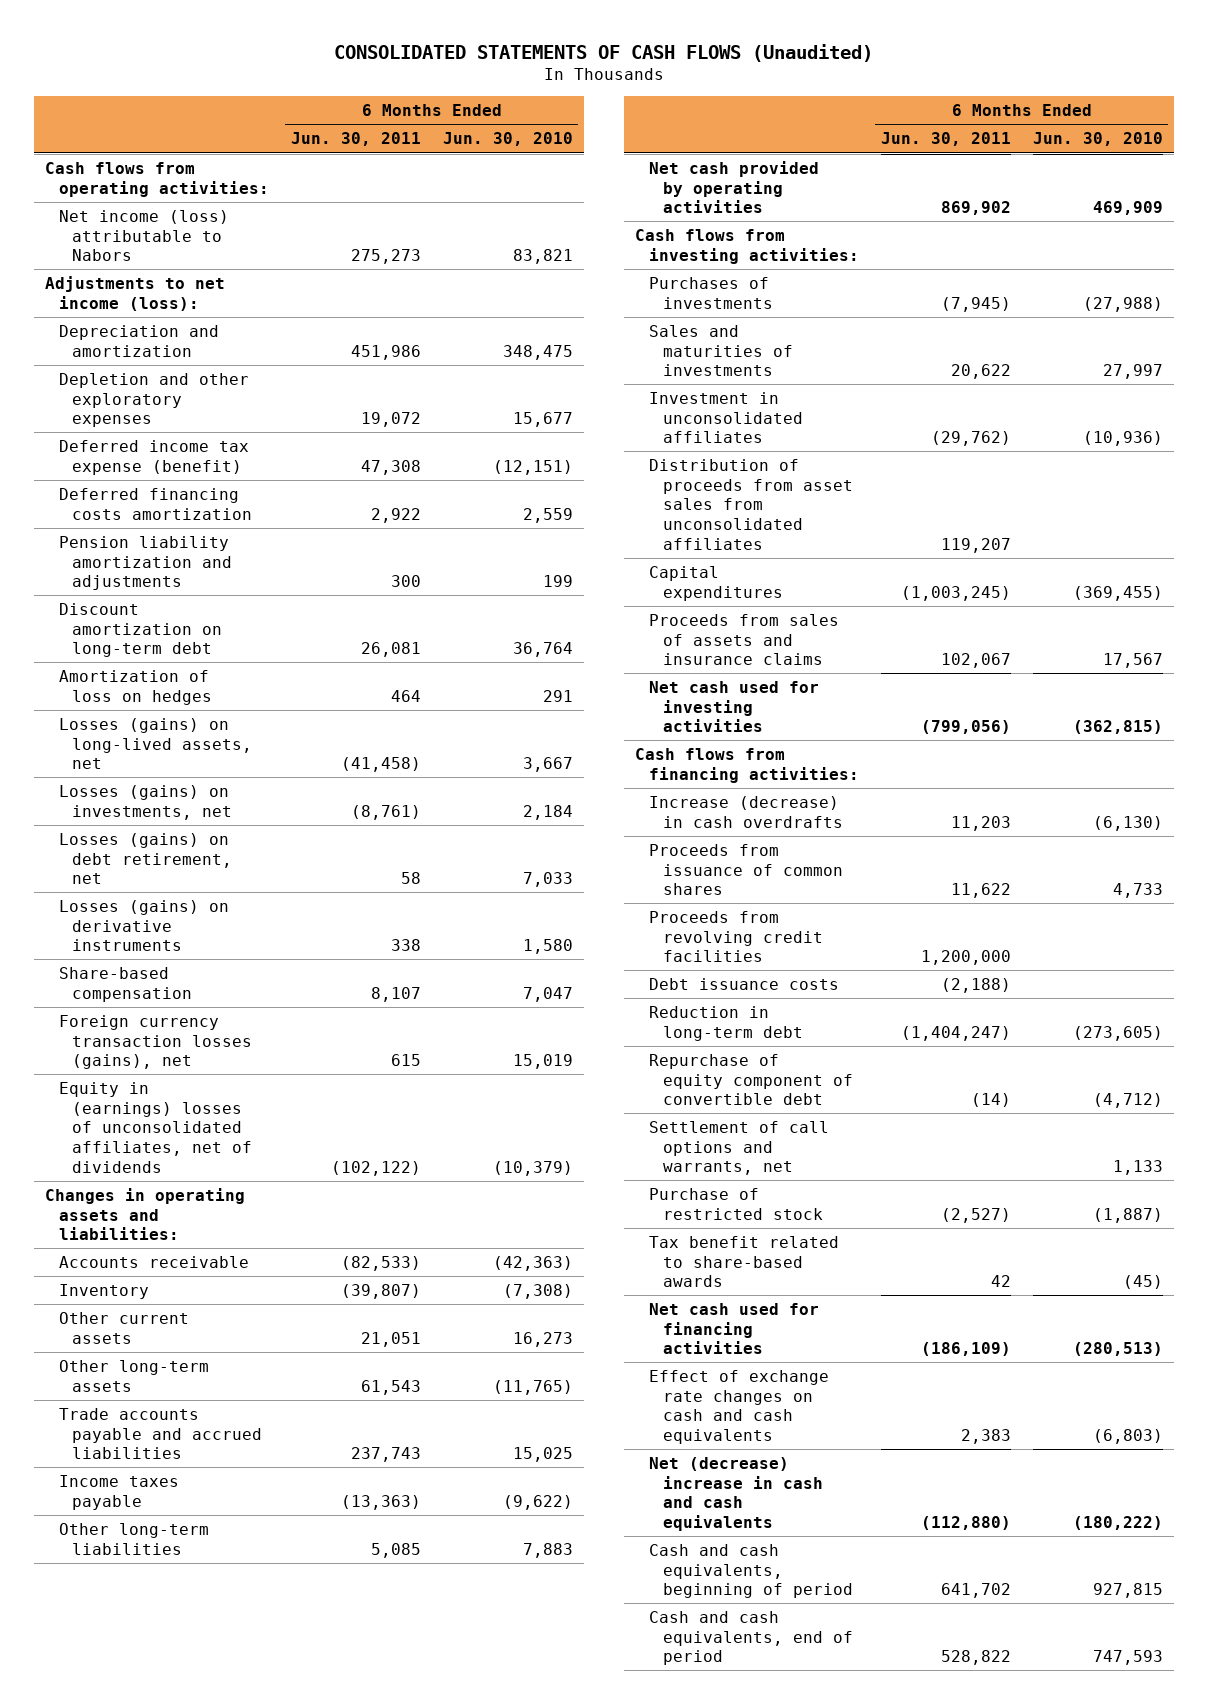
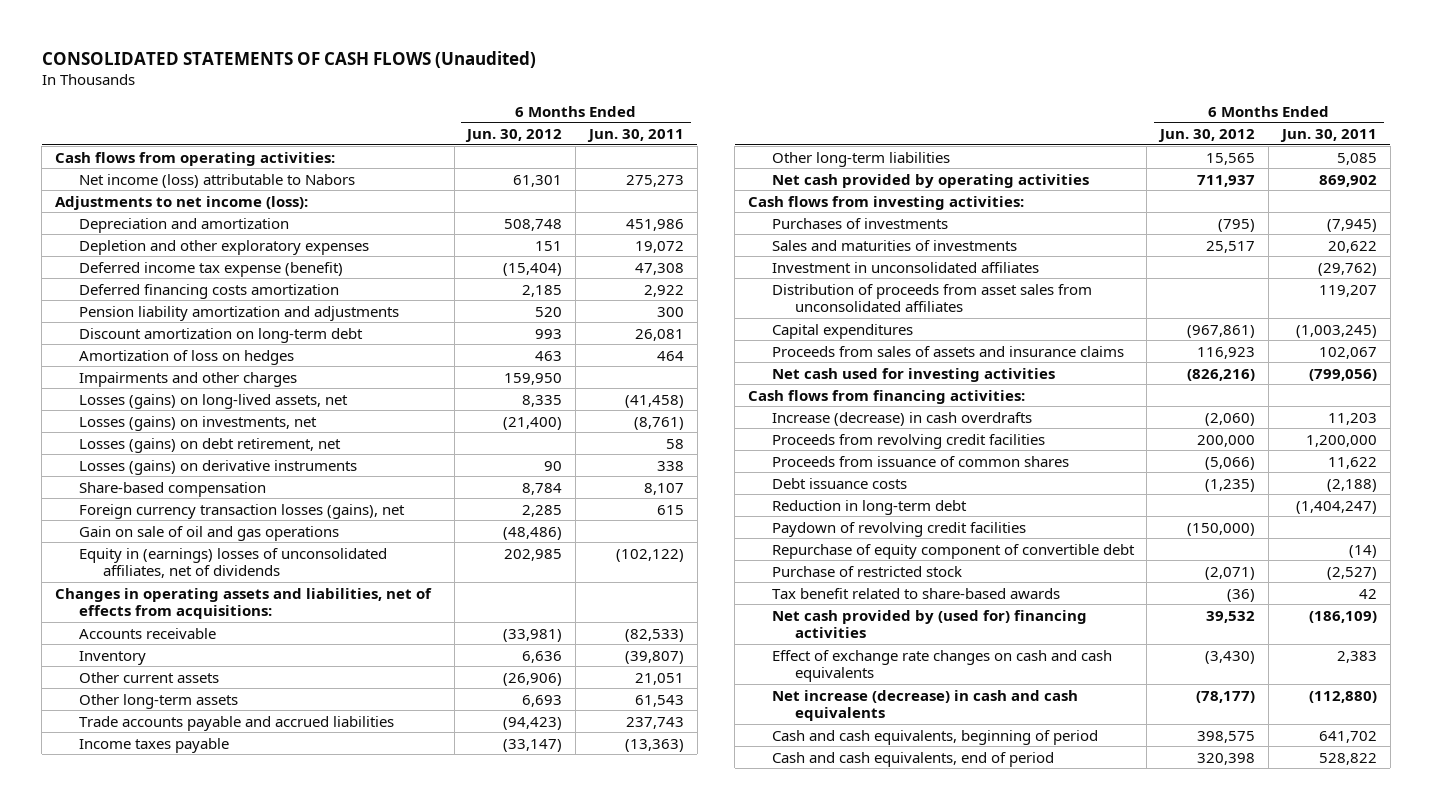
[442,132,573,147] Jun. 30, 2010 -> none
none -> [465,129,563,143] Jun. 30, 2012
none -> [78,371,297,387] Impairments and other charges
none -> [78,525,339,541] Gain on sale of oil and gas operations
[44,1187,245,1241] Changes in operating assets and liabilities: -> [55,587,433,620] Changes in operating assets and liabilities, net of effects from acquisitions:
[648,843,843,896] Proceeds from issuance of common shares -> [771,455,1069,467] Proceeds from issuance of common shares
none -> [771,521,1026,537] Paydown of revolving credit facilities
[648,1120,829,1176] Settlement of call options and warrants, net -> none
[648,1302,819,1355] Net cash used for financing activities -> [771,609,1087,639] Net cash provided by (used for) financing activities
[648,1456,823,1531] Net (decrease) increase in cash and cash equivalents -> [771,689,1078,722] Net increase (decrease) in cash and cash equivalents

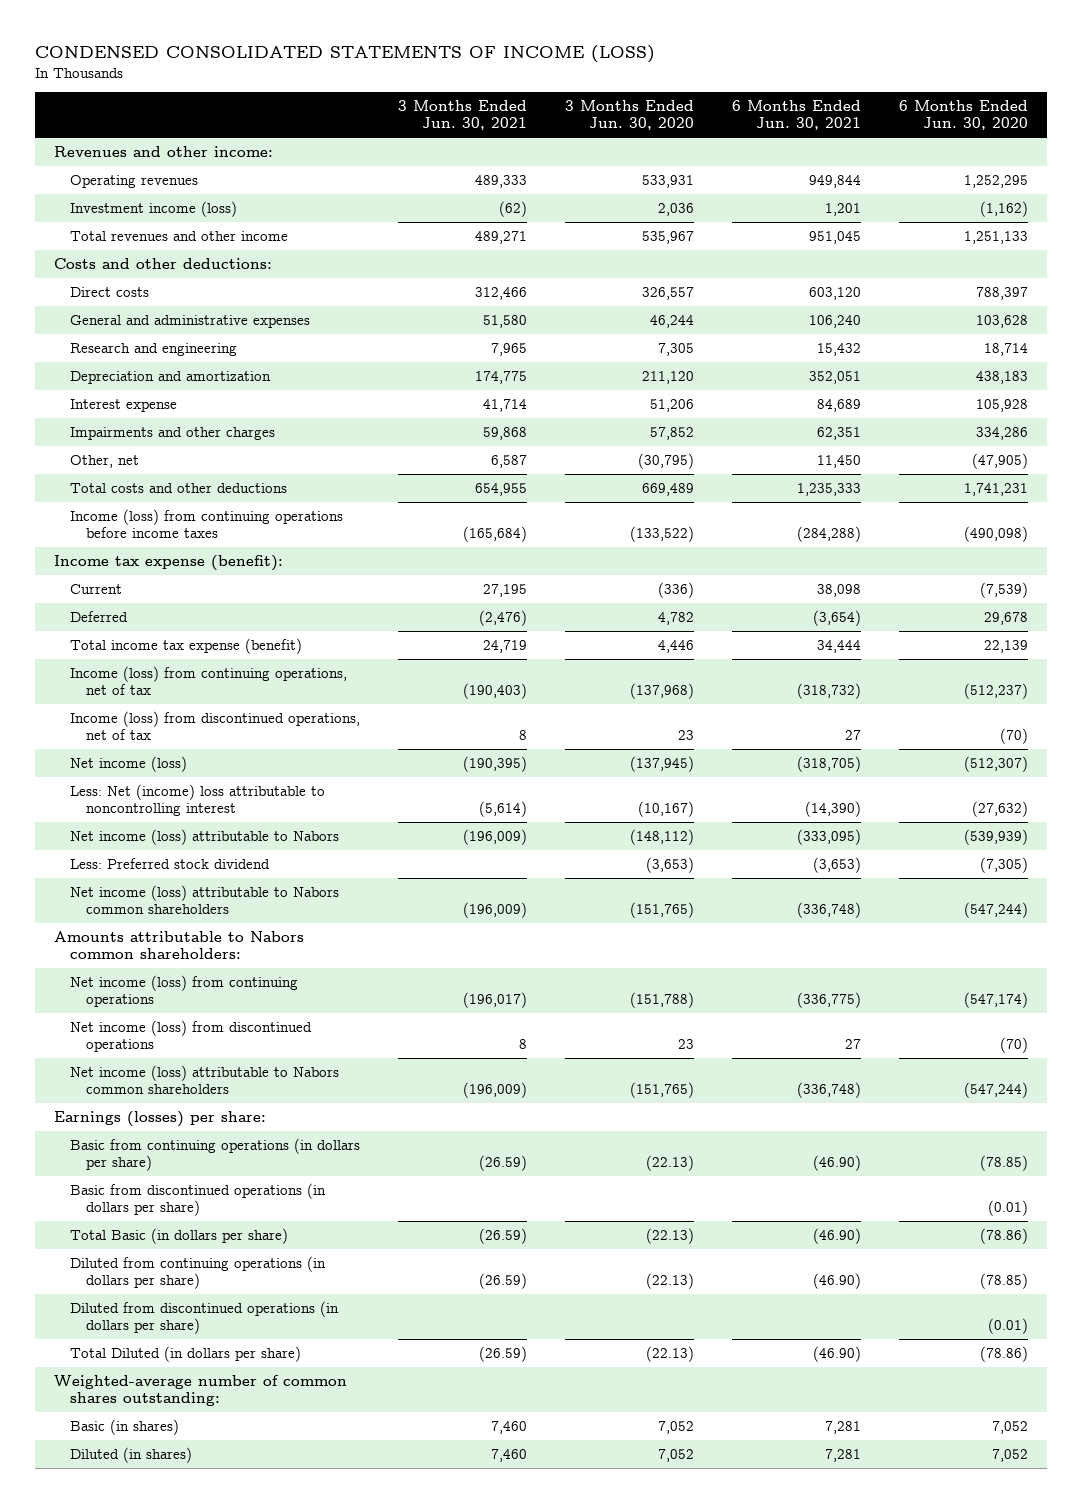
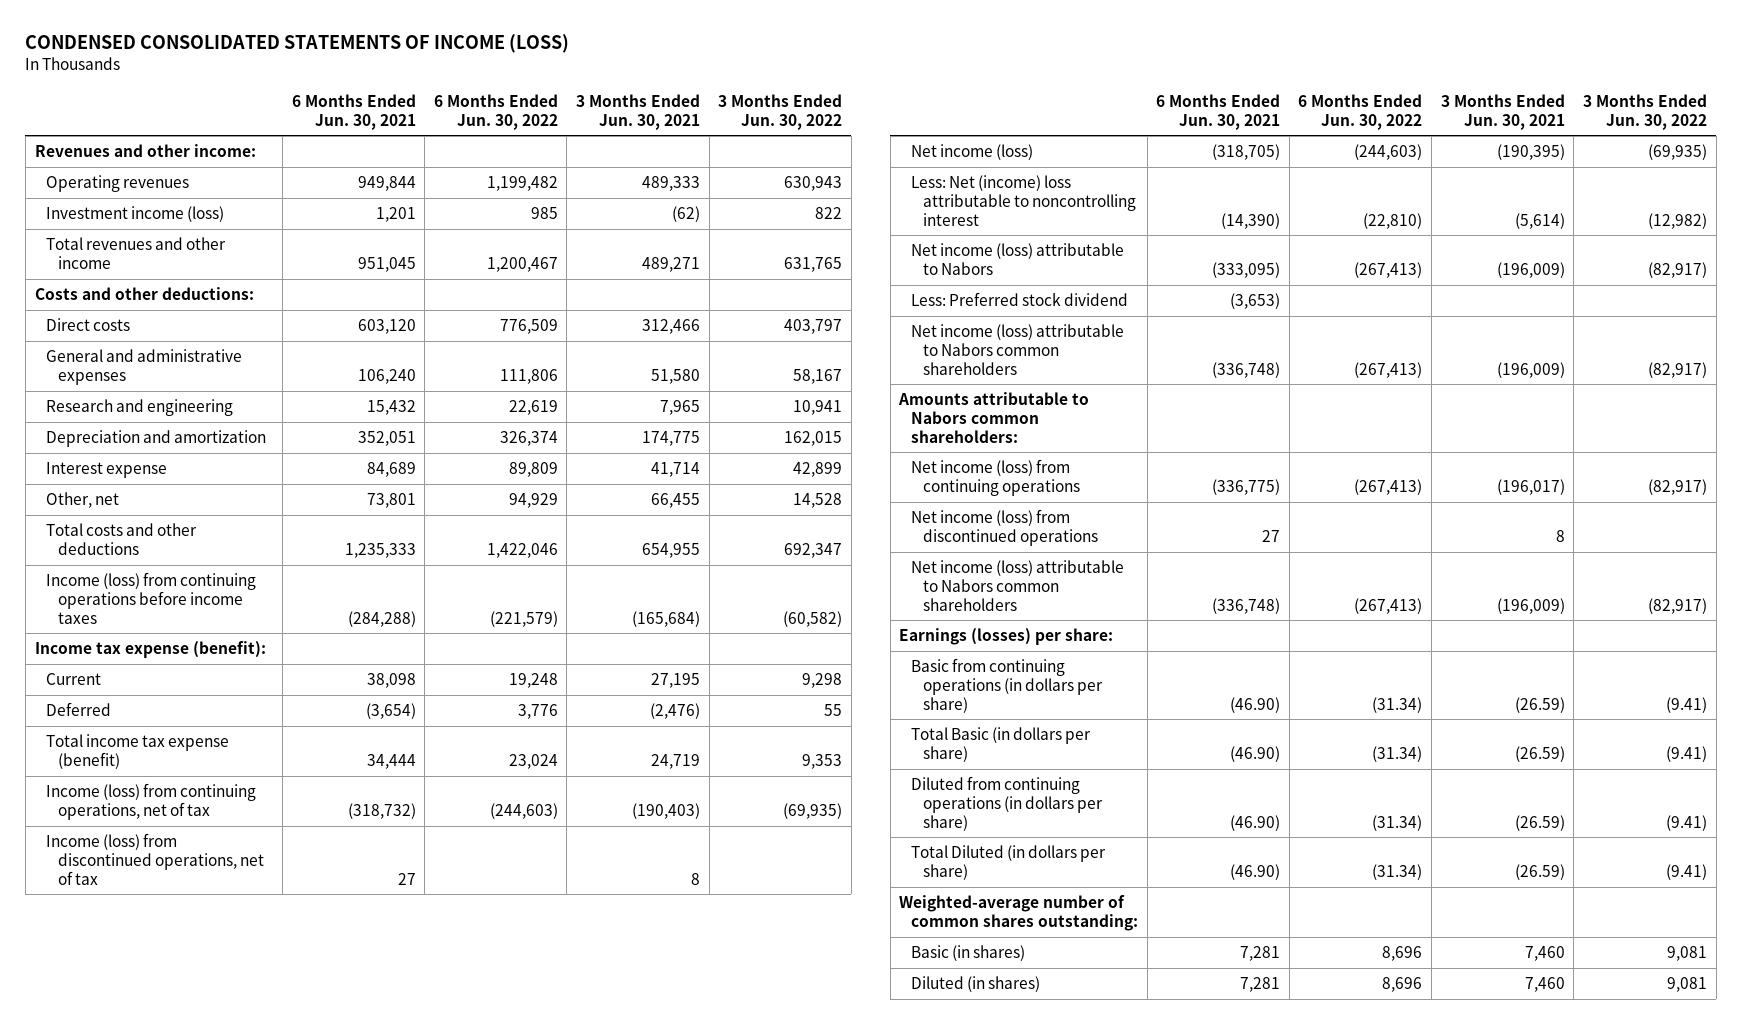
[564,100,694,131] 3 Months Ended Jun. 30, 2020 -> none
[898,100,1028,131] 6 Months Ended Jun. 30, 2020 -> none
none -> [433,93,558,130] 6 Months Ended Jun. 30, 2022
none -> [718,93,843,130] 3 Months Ended Jun. 30, 2022
[70,427,276,441] Impairments and other charges -> none
[490,455,527,469] 6,587 -> [651,493,701,509] 66,455
[816,455,861,469] 11,450 -> [366,493,416,509] 73,801
[70,1183,327,1217] Basic from discontinued operations (in dollars per share) -> none
[70,1301,340,1335] Diluted from discontinued operations (in dollars per share) -> none

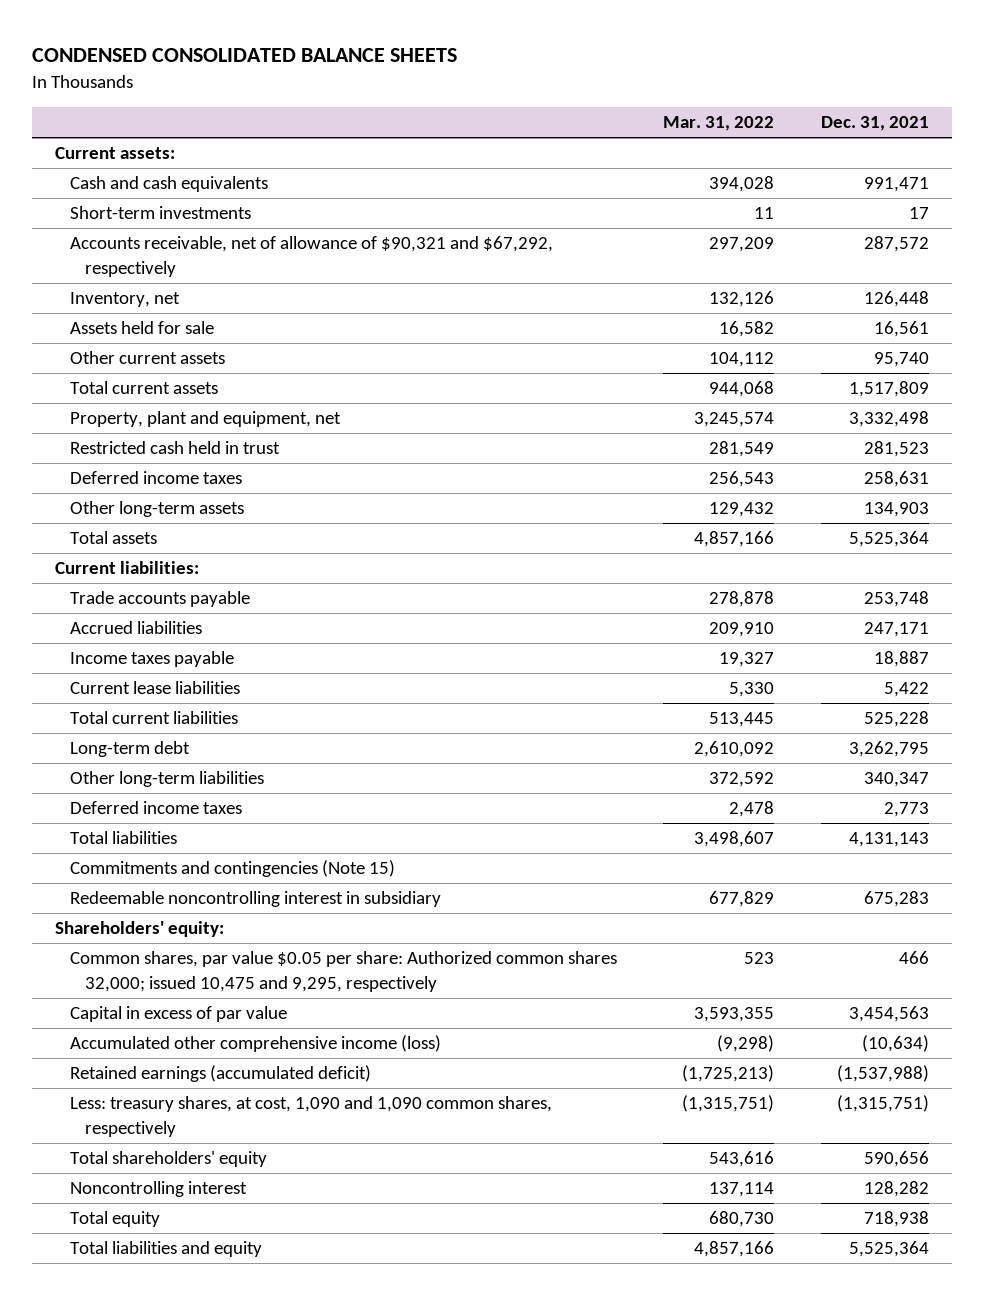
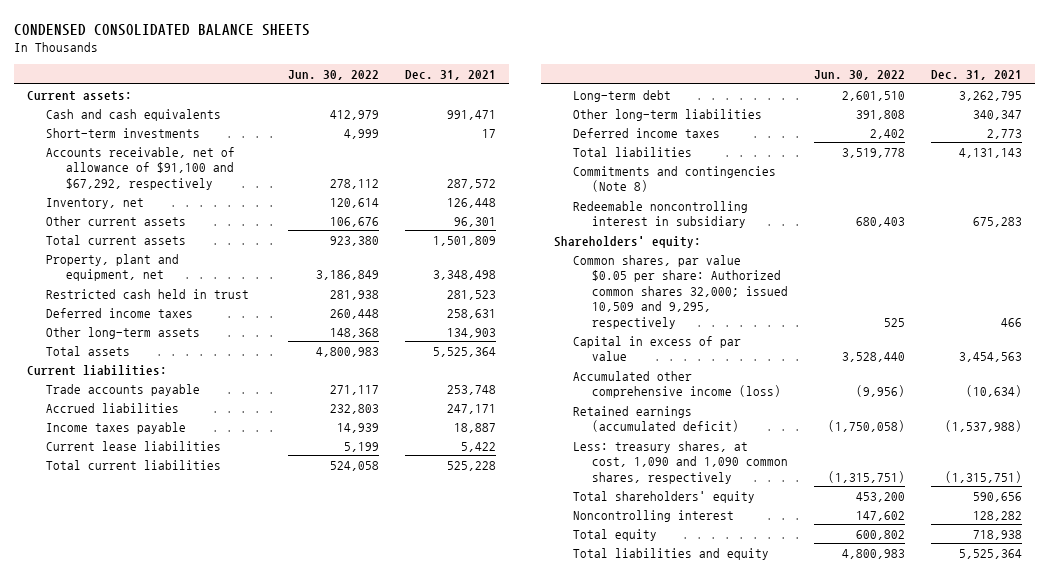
[663,116,775,132] Mar. 31, 2022 -> none
none -> [287,70,379,81] Jun. 30, 2022
[70,236,554,277] Accounts receivable, net of allowance of $90,321 and $67,292, respectively -> [46,146,236,190] Accounts receivable, net of allowance of $91,100 and $67,292, respectively
[70,321,215,335] Assets held for sale -> none
[873,352,929,368] 95,740 -> [453,216,496,227] 96,301
[848,381,929,398] 1,517,809 -> [432,235,496,246] 1,501,809
[848,411,929,428] 3,332,498 -> [432,270,496,281] 3,348,498
[70,860,396,878] Commitments and contingencies (Note 15) -> [573,165,777,193] Commitments and contingencies (Note 8)
[70,951,618,992] Common shares, par value $0.05 per share: Authorized common shares 32,000; issued 10,475 and 9,295, respectively -> [573,254,789,329] Common shares, par value $0.05 per share: Authorized common shares 32,000; issued 10,509 and 9,295, respectively

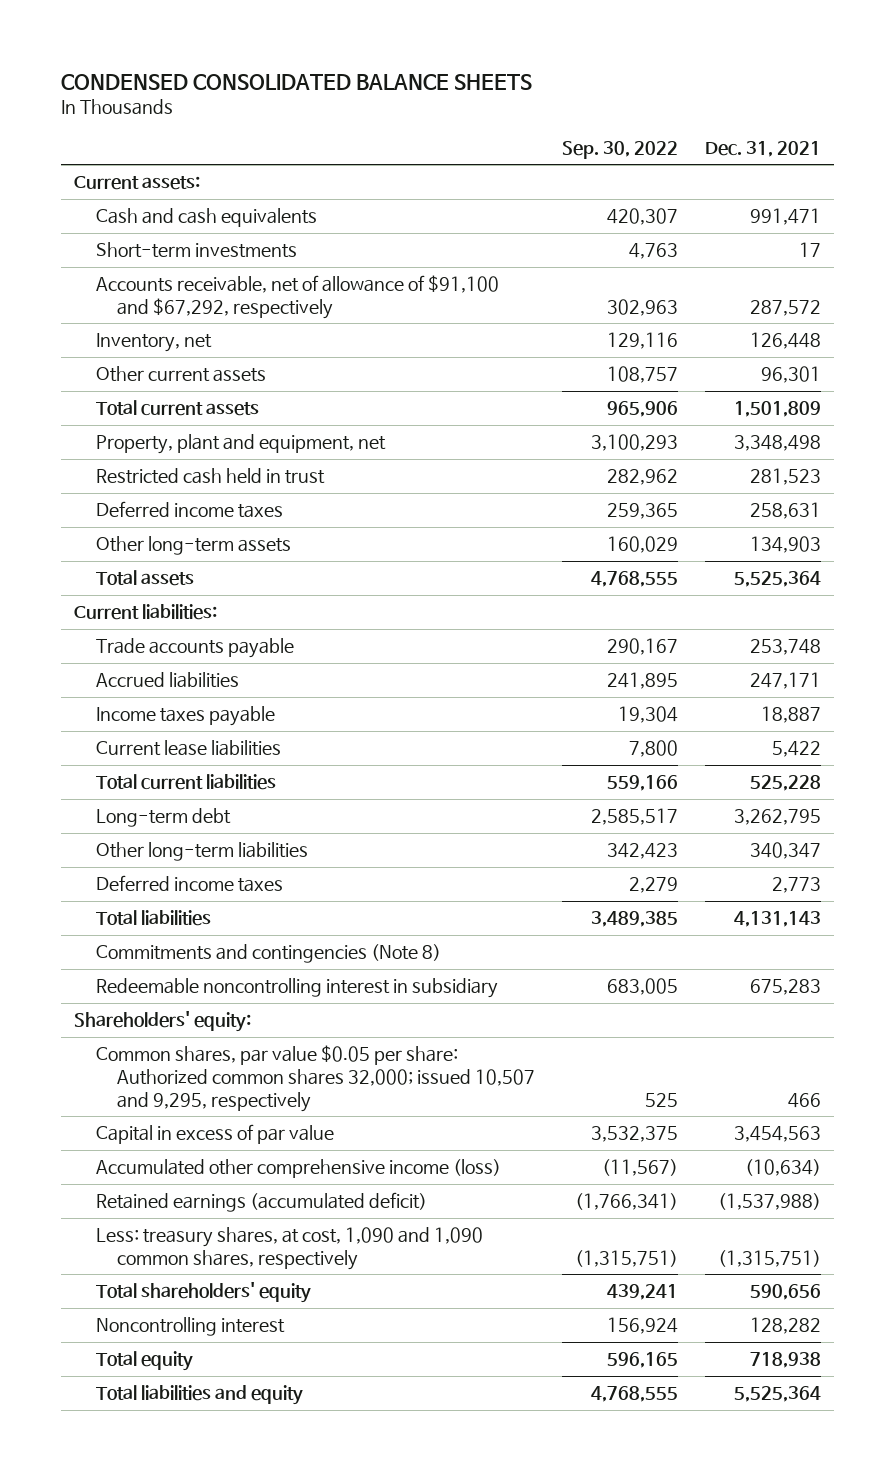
[287,70,379,81] Jun. 30, 2022 -> none
none -> [561,140,678,159] Sep. 30, 2022
[573,254,789,329] Common shares, par value $0.05 per share: Authorized common shares 32,000; issued 10,509 and 9,295, respectively -> [95,1045,536,1112] Common shares, par value $0.05 per share: Authorized common shares 32,000; issued 10,507 and 9,295, respectively

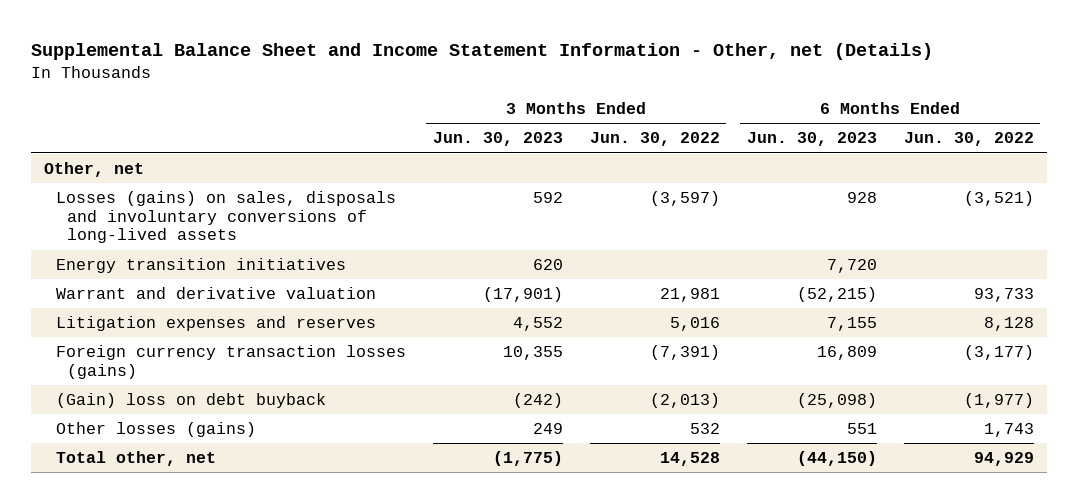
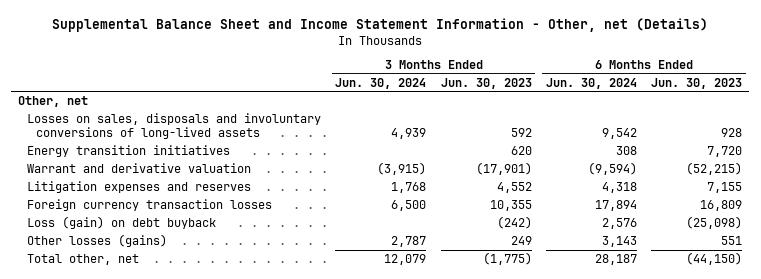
[589,132,720,147] Jun. 30, 2022 -> none
[903,132,1034,147] Jun. 30, 2022 -> none
none -> [335,77,427,89] Jun. 30, 2024
none -> [545,77,637,89] Jun. 30, 2024
[55,190,396,244] Losses (gains) on sales, disposals and involuntary conversions of long-lived assets -> [27,112,322,140] Losses on sales, disposals and involuntary conversions of long-lived assets
[55,344,406,379] Foreign currency transaction losses (gains) -> [27,198,273,211] Foreign currency transaction losses
[55,392,326,408] (Gain) loss on debt buyback -> [27,215,217,229] Loss (gain) on debt buyback

